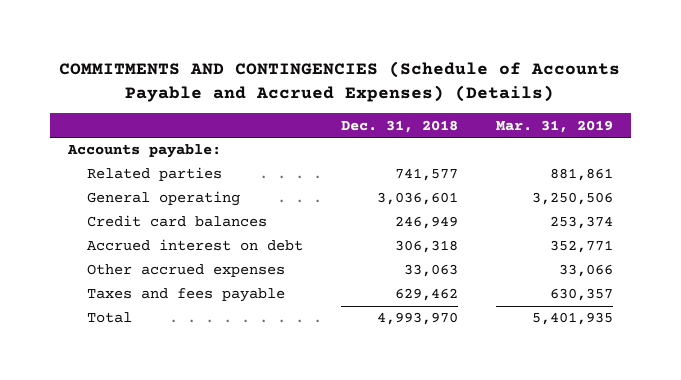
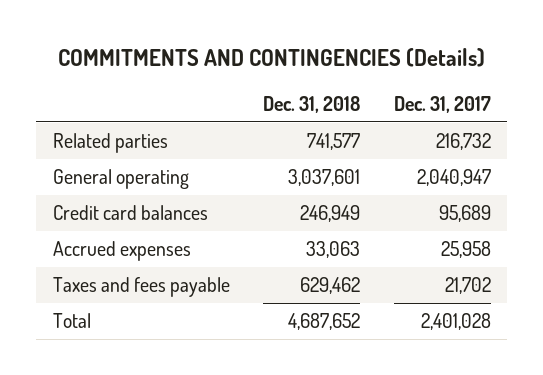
[59,60,621,102] COMMITMENTS AND CONTINGENCIES (Schedule of Accounts Payable and Accrued Expenses) (Details) -> [57,48,485,68] COMMITMENTS AND CONTINGENCIES (Details)
[495,119,613,133] Mar. 31, 2019 -> none
none -> [393,96,491,114] Dec. 31, 2017
[67,144,222,159] Accounts payable: -> none
[377,192,459,206] 3,036,601 -> [288,169,361,187] 3,037,601
[87,239,304,252] Accrued interest on debt -> none
[87,264,286,278] Other accrued expenses -> [52,241,191,262] Accrued expenses
[377,312,459,326] 4,993,970 -> [288,313,361,331] 4,687,652

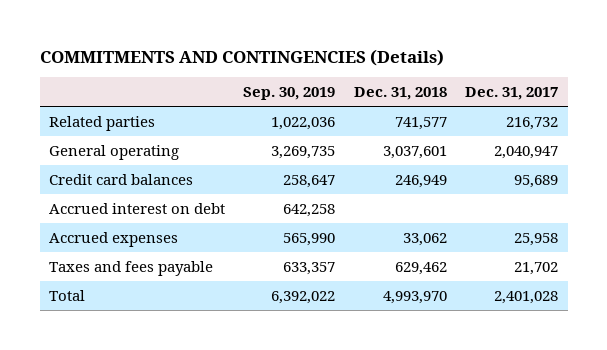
none -> [243,87,336,101] Sep. 30, 2019
none -> [48,202,225,214] Accrued interest on debt
[306,241,361,259] 33,063 -> [402,232,447,246] 33,062
[288,313,361,331] 4,687,652 -> [382,290,447,304] 4,993,970

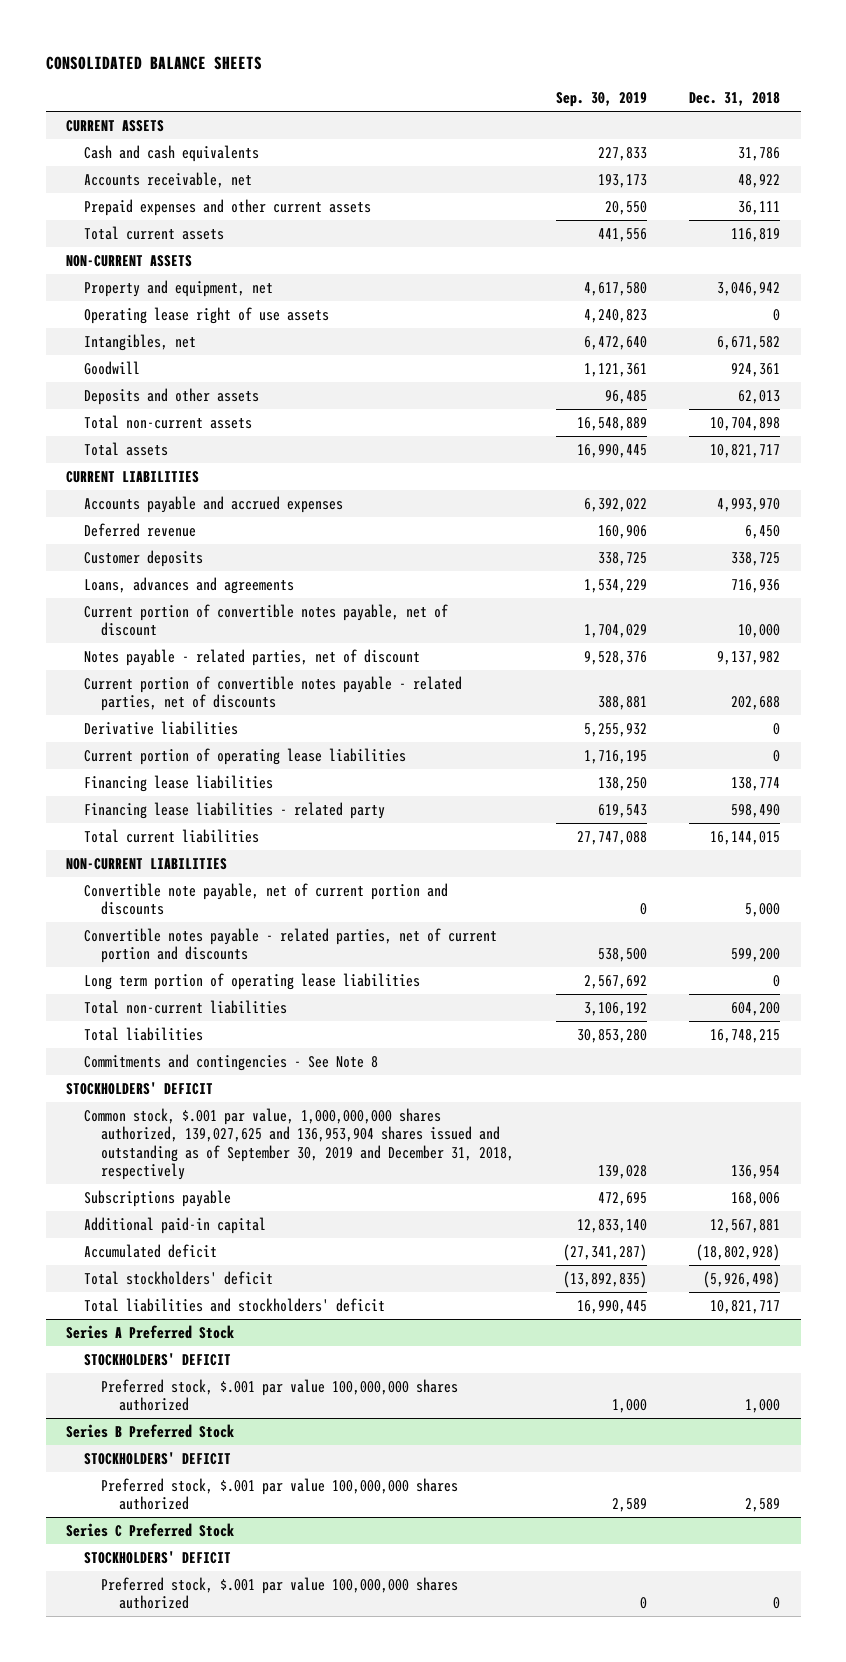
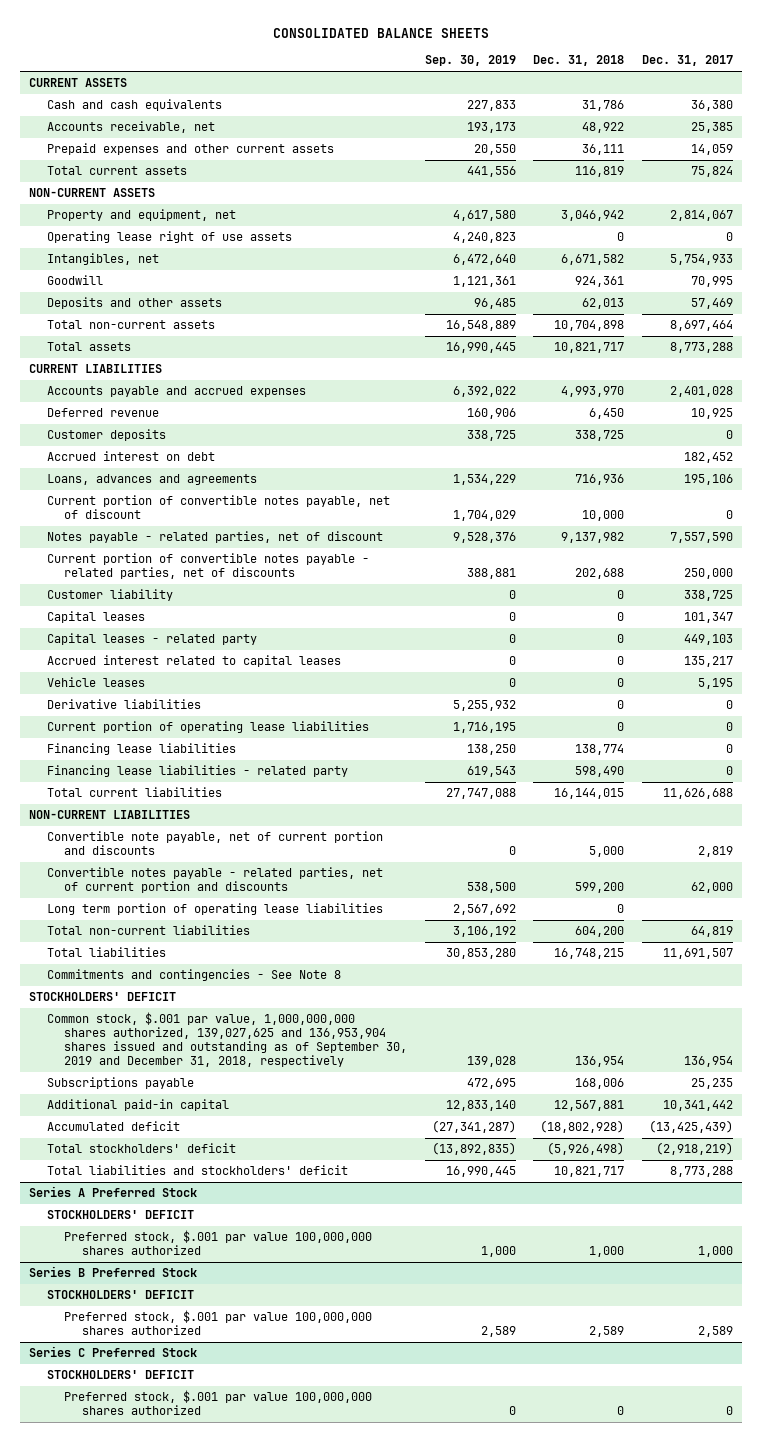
none -> [642,55,734,67] Dec. 31, 2017
none -> [46,451,215,462] Accrued interest on debt
none -> [46,589,173,602] Customer liability
none -> [46,611,145,624] Capital leases
none -> [46,633,257,646] Capital leases - related party
none -> [46,655,341,668] Accrued interest related to capital leases
none -> [46,677,145,688] Vehicle leases

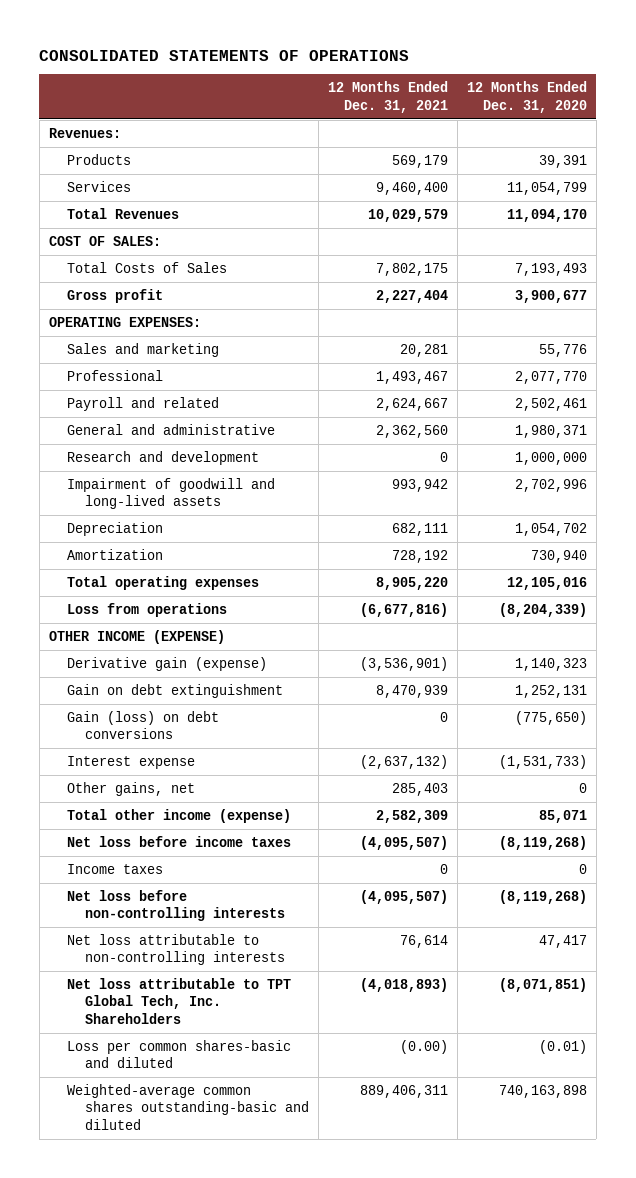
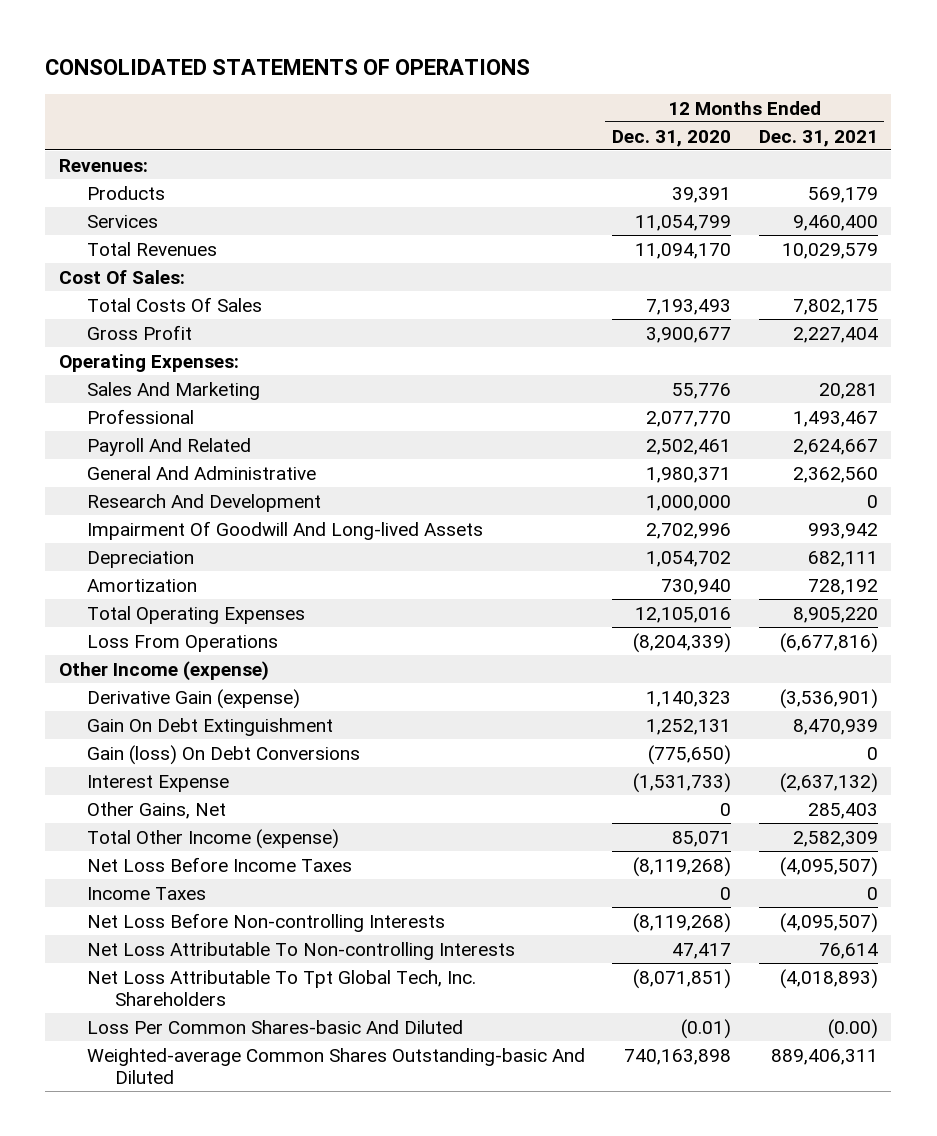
[48,235,161,246] COST OF SALES: -> [59,269,186,284] Cost Of Sales:
[66,261,227,273] Total Costs of Sales -> [86,296,262,312] Total Costs Of Sales
[66,288,163,303] Gross profit -> [86,324,192,340] Gross Profit
[48,316,201,327] OPERATING EXPENSES: -> [59,353,240,372] Operating Expenses:
[66,342,219,357] Sales and marketing -> [86,381,260,400] Sales And Marketing
[66,396,219,411] Payroll and related -> [86,437,251,456] Payroll And Related
[66,423,275,435] General and administrative -> [86,465,316,480] General And Administrative
[66,450,259,465] Research and development -> [86,493,321,512] Research And Development
[66,477,275,510] Impairment of goodwill and long-lived assets -> [86,520,483,540] Impairment Of Goodwill And Long-lived Assets
[66,575,259,590] Total operating expenses -> [86,605,305,624] Total Operating Expenses
[66,602,227,617] Loss from operations -> [86,634,278,652] Loss From Operations
[48,629,225,644] OTHER INCOME (EXPENSE) -> [59,660,270,681] Other Income (expense)
[66,656,267,671] Derivative gain (expense) -> [86,688,300,709] Derivative Gain (expense)
[66,683,283,698] Gain on debt extinguishment -> [86,717,333,736] Gain On Debt Extinguishment
[66,710,219,740] Gain (loss) on debt conversions -> [86,744,360,765] Gain (loss) On Debt Conversions
[66,755,195,769] Interest expense -> [86,774,229,792] Interest Expense
[66,781,195,796] Other gains, net -> [86,801,226,819] Other Gains, Net
[66,808,291,823] Total other income (expense) -> [86,828,339,849] Total Other Income (expense)
[66,835,291,847] Net loss before income taxes -> [86,856,352,872] Net Loss Before Income Taxes
[66,863,163,874] Income taxes -> [86,886,206,900] Income Taxes
[66,889,285,922] Net loss before non-controlling interests -> [86,912,445,932] Net Loss Before Non-controlling Interests
[66,933,285,966] Net loss attributable to non-controlling interests -> [86,941,515,960] Net Loss Attributable To Non-controlling Interests
[66,977,291,1024] Net loss attributable to TPT Global Tech, Inc. Shareholders -> [86,969,476,1006] Net Loss Attributable To Tpt Global Tech, Inc. Shareholders
[66,1039,291,1069] Loss per common shares-basic and diluted -> [86,1019,463,1034] Loss Per Common Shares-basic And Diluted
[66,1083,309,1130] Weighted-average common shares outstanding-basic and diluted -> [86,1047,585,1084] Weighted-average Common Shares Outstanding-basic And Diluted

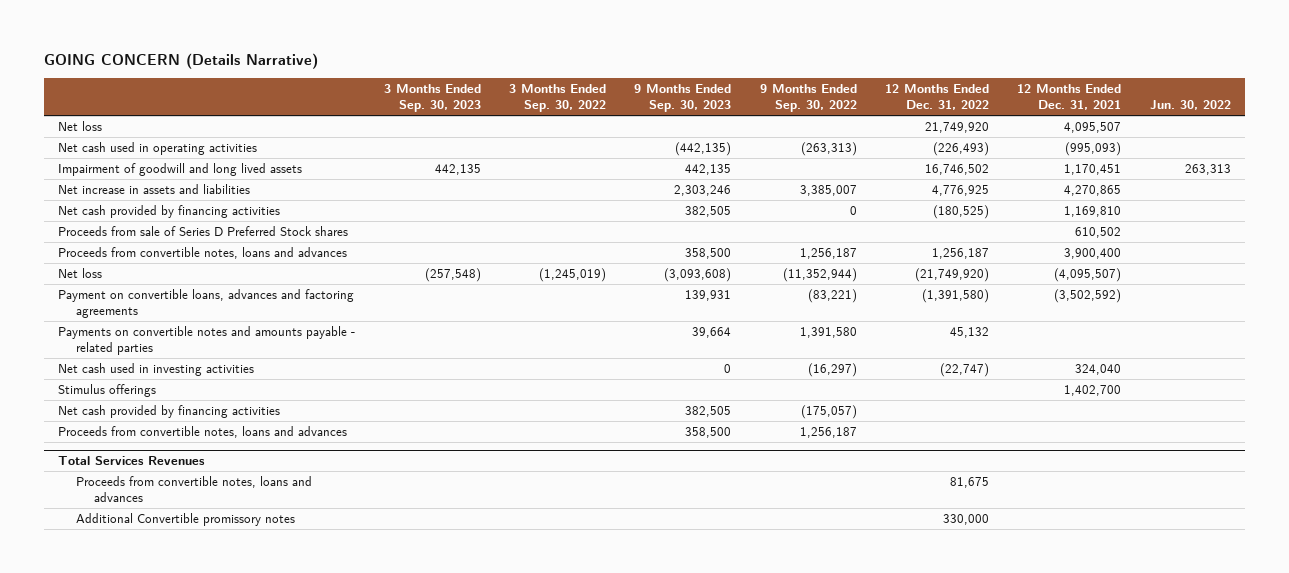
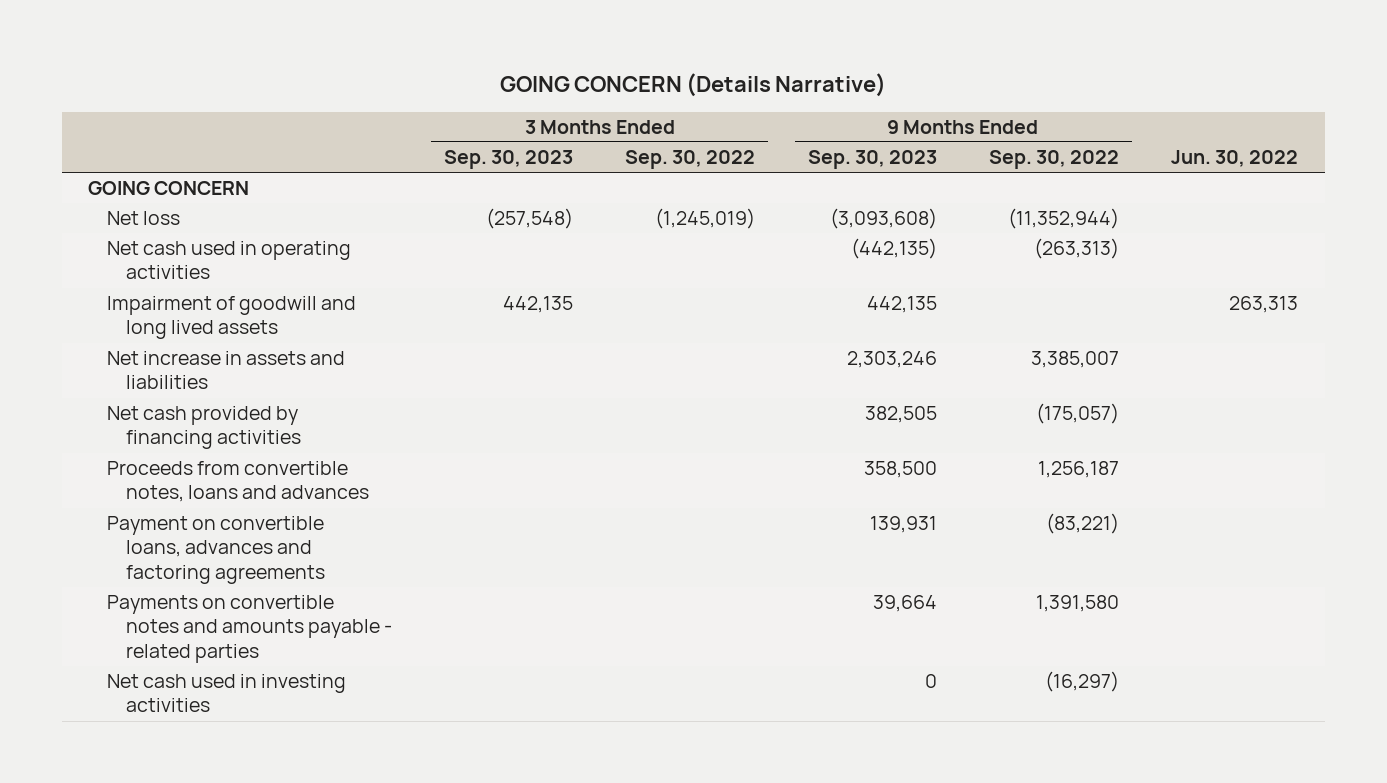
[885,83,990,111] 12 Months Ended Dec. 31, 2022 -> none
[1017,83,1122,111] 12 Months Ended Dec. 31, 2021 -> none
[58,121,103,132] Net loss -> none
none -> [88,181,250,196] GOING CONCERN
[58,268,103,279] Net loss -> [107,211,181,226] Net loss
[58,205,281,219] Net cash provided by financing activities -> none
[58,226,349,237] Proceeds from sale of Series D Preferred Stock shares -> none
[58,405,281,419] Net cash provided by financing activities -> [107,406,301,450] Net cash provided by financing activities
[58,384,157,398] Stimulus offerings -> none
[58,426,348,439] Proceeds from convertible notes, loans and advances -> none
[58,456,206,466] Total Services Revenues -> none
[76,476,313,503] Proceeds from convertible notes, loans and advances -> none
[76,513,296,527] Additional Convertible promissory notes -> none

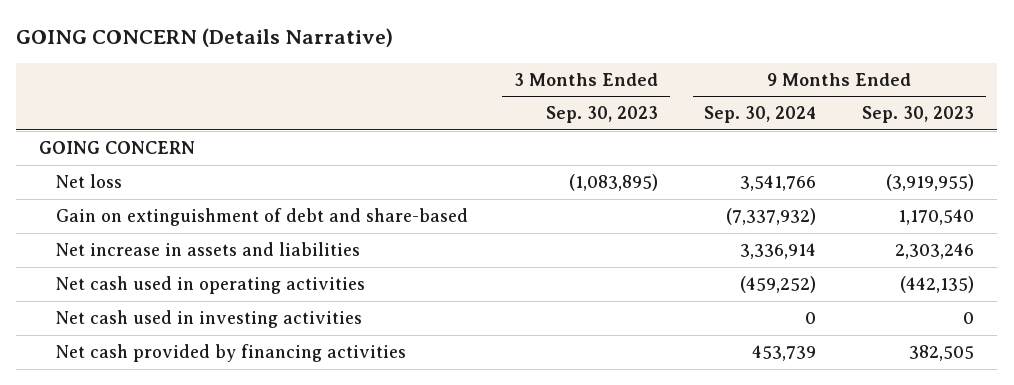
[625,150,756,170] Sep. 30, 2022 -> none
[988,150,1119,170] Sep. 30, 2022 -> none
[1171,150,1299,168] Jun. 30, 2022 -> none
none -> [704,106,817,124] Sep. 30, 2024
[107,296,357,340] Impairment of goodwill and long lived assets -> none
[485,208,573,230] (257,548) -> [569,174,659,192] (1,083,895)
[829,208,937,230] (3,093,608) -> [886,174,975,192] (3,919,955)
none -> [55,208,468,227] Gain on extinguishment of debt and share-based
[107,461,369,503] Proceeds from convertible notes, loans and advances -> none
[107,516,325,584] Payment on convertible loans, advances and factoring agreements -> none
[107,595,392,663] Payments on convertible notes and amounts payable - related parties -> none
[107,241,352,280] Net cash used in operating activities -> [55,276,365,295] Net cash used in operating activities
[107,406,301,450] Net cash provided by financing activities -> [55,344,406,363] Net cash provided by financing activities

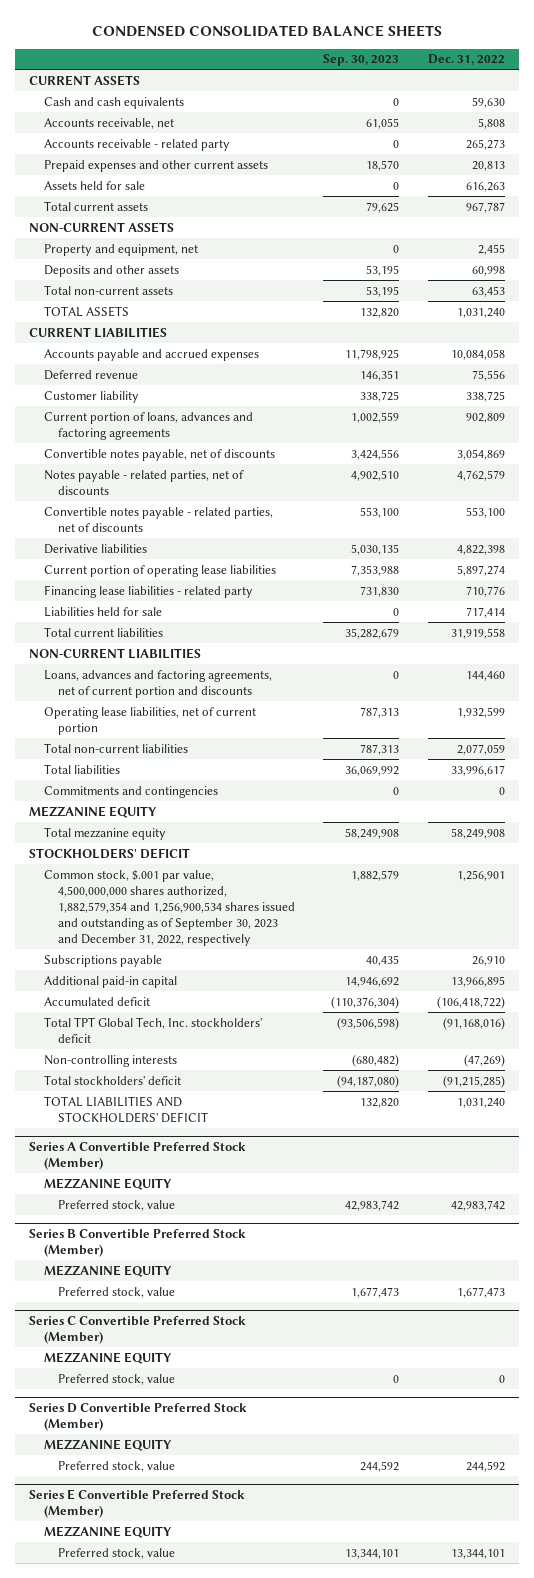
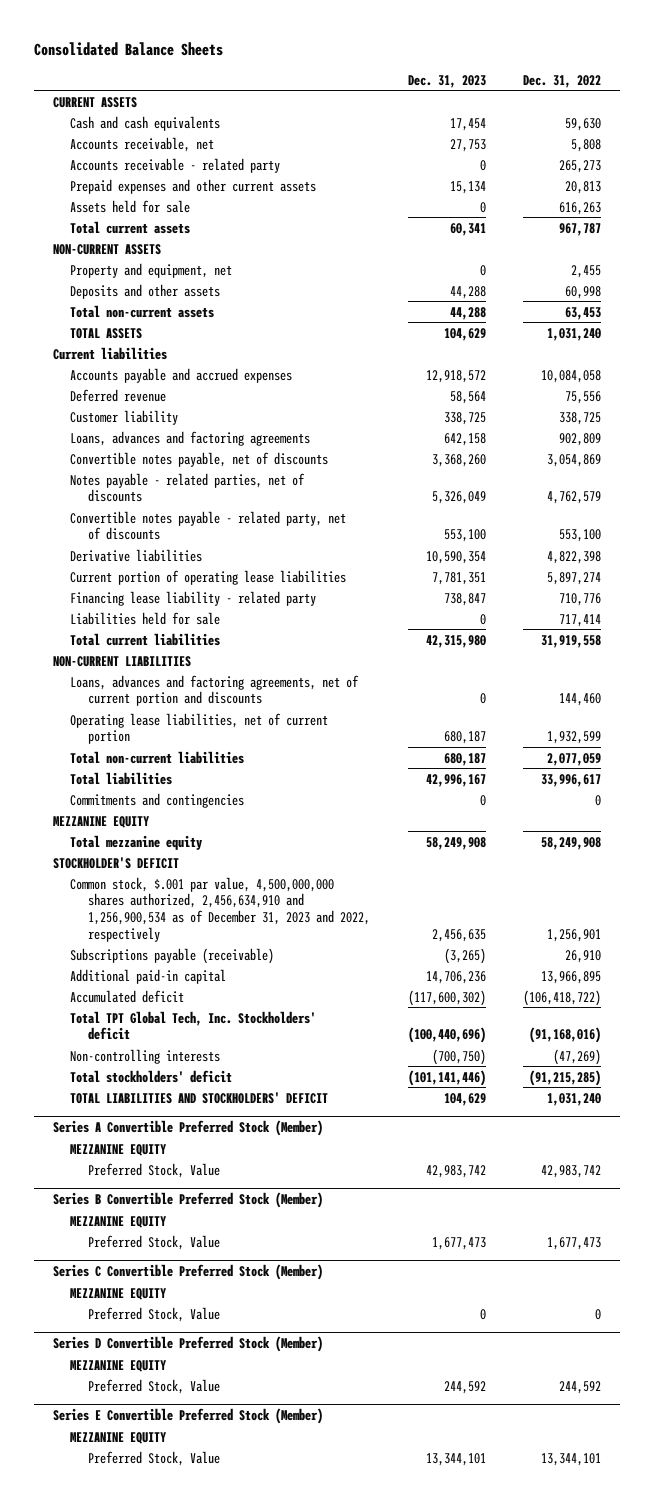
[91,24,442,37] CONDENSED CONSOLIDATED BALANCE SHEETS -> [33,42,223,57] Consolidated Balance Sheets
[323,54,400,67] Sep. 30, 2023 -> none
none -> [407,74,486,88] Dec. 31, 2023
[29,326,168,338] CURRENT LIABILITIES -> [52,346,167,360] Current liabilities
[43,411,253,440] Current portion of loans, advances and factoring agreements -> [70,430,311,446] Loans, advances and factoring agreements
[43,506,273,532] Convertible notes payable - related parties, net of discounts -> [70,510,347,541] Convertible notes payable - related party, net of discounts
[43,584,253,598] Financing lease liabilities - related party -> [70,590,317,606] Financing lease liability - related party
[29,847,191,859] STOCKHOLDERS' DEFICIT -> [52,856,179,869] STOCKHOLDER'S DEFICIT
[43,869,295,947] Common stock, $.001 par value, 4,500,000,000 shares authorized, 1,882,579,354 and 1,256,900,534 shares issued and outstanding as of September 30, 2023 and December 31, 2022, respectively -> [70,876,370,942] Common stock, $.001 par value, 4,500,000,000 shares authorized, 2,456,634,910 and 1,256,900,534 as of December 31, 2023 and 2022, respectively
[43,954,162,967] Subscriptions payable -> [70,947,275,964] Subscriptions payable (receivable)
[43,1016,262,1043] Total TPT Global Tech, Inc. stockholders' deficit -> [70,1010,317,1041] Total TPT Global Tech, Inc. Stockholders' deficit
[57,1199,175,1211] Preferred stock, value -> [87,1162,220,1178] Preferred Stock, Value
[57,1286,175,1298] Preferred stock, value -> [87,1234,220,1250] Preferred Stock, Value
[57,1373,175,1385] Preferred stock, value -> [87,1306,220,1322] Preferred Stock, Value
[57,1460,175,1472] Preferred stock, value -> [87,1378,220,1394] Preferred Stock, Value
[57,1547,175,1559] Preferred stock, value -> [87,1450,220,1466] Preferred Stock, Value

